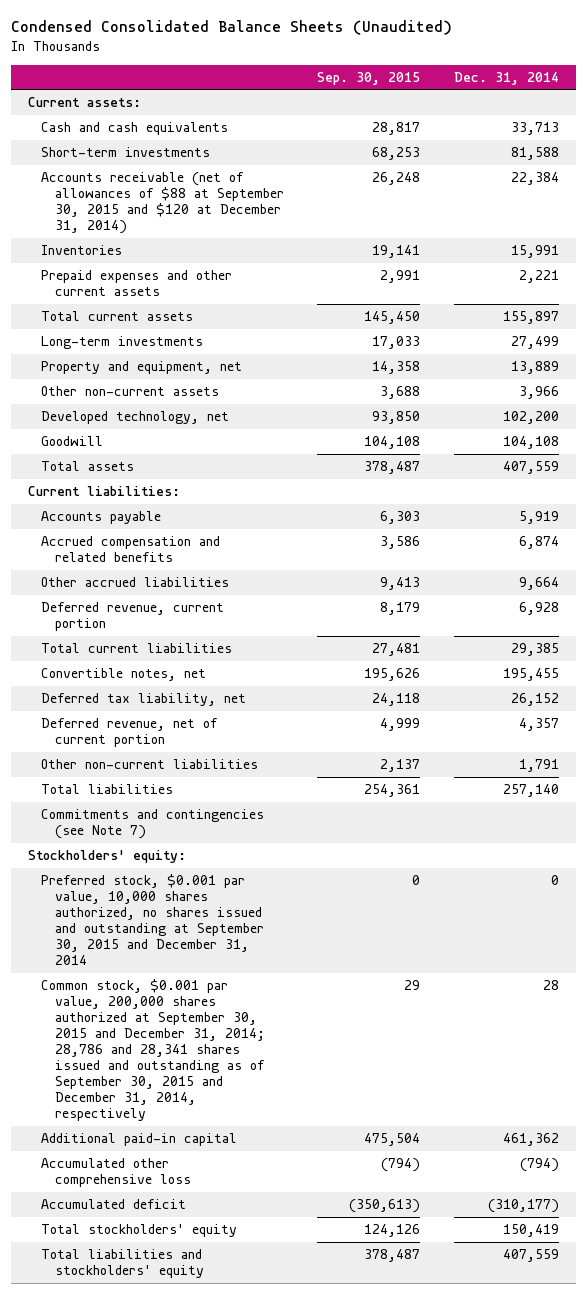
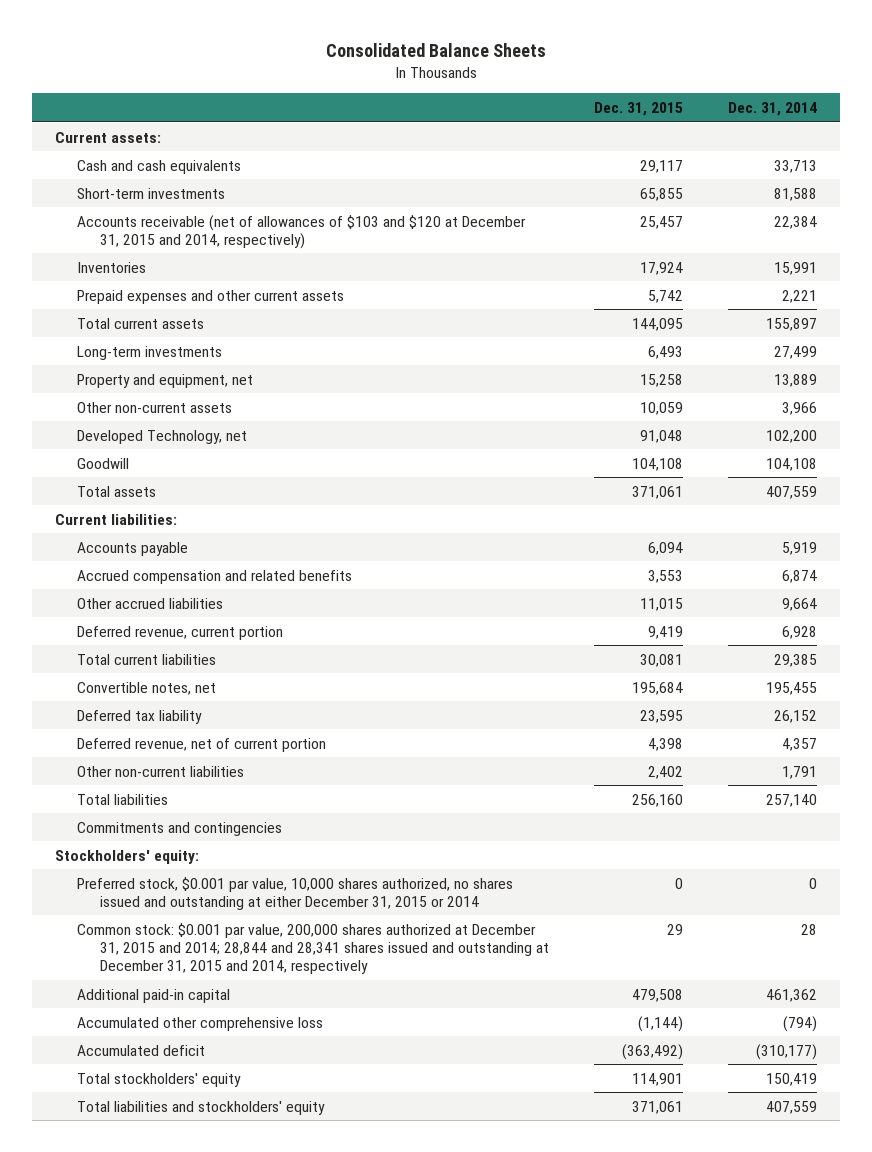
[11,20,453,36] Condensed Consolidated Balance Sheets (Unaudited) -> [326,42,547,57] Consolidated Balance Sheets
[317,71,421,85] Sep. 30, 2015 -> none
none -> [594,102,684,117] Dec. 31, 2015
[41,172,284,235] Accounts receivable (net of allowances of $88 at September 30, 2015 and $120 at December 31, 2014) -> [77,214,527,249] Accounts receivable (net of allowances of $103 and $120 at December 31, 2015 and 2014, respectively)
[41,411,230,425] Developed technology, net -> [77,429,248,444] Developed Technology, net
[41,693,247,707] Deferred tax liability, net -> [77,709,203,724] Deferred tax liability
[41,809,265,840] Commitments and contingencies (see Note 7) -> [77,821,283,836] Commitments and contingencies
[41,874,264,966] Preferred stock, $0.001 par value, 10,000 shares authorized, no shares issued and outstanding at September 30, 2015 and December 31, 2014 -> [77,876,514,910] Preferred stock, $0.001 par value, 10,000 shares authorized, no shares issued and outstanding at either December 31, 2015 or 2014
[41,979,265,1122] Common stock, $0.001 par value, 200,000 shares authorized at September 30, 2015 and December 31, 2014; 28,786 and 28,341 shares issued and outstanding as of September 30, 2015 and December 31, 2014, respectively -> [77,922,549,974] Common stock: $0.001 par value, 200,000 shares authorized at December 31, 2015 and 2014; 28,844 and 28,341 shares issued and outstanding at December 31, 2015 and 2014, respectively

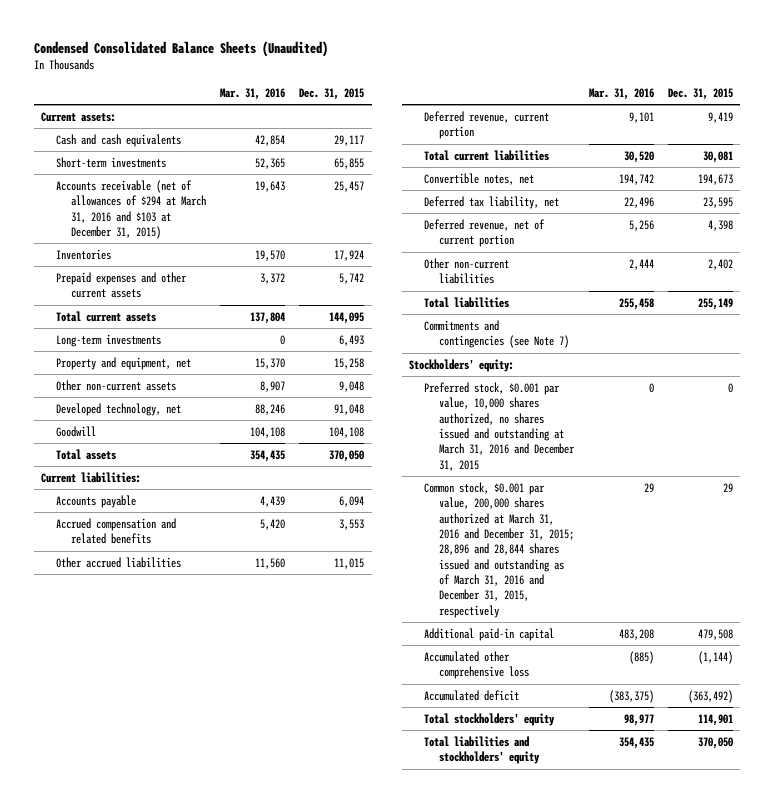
[326,42,547,57] Consolidated Balance Sheets -> [33,40,328,57] Condensed Consolidated Balance Sheets (Unaudited)
[728,102,818,117] Dec. 31, 2014 -> none
none -> [220,88,286,101] Mar. 31, 2016
[77,214,527,249] Accounts receivable (net of allowances of $103 and $120 at December 31, 2015 and 2014, respectively) -> [56,179,207,239] Accounts receivable (net of allowances of $294 at March 31, 2016 and $103 at December 31, 2015)
[640,401,684,415] 10,059 -> [339,380,365,392] 9,048
[77,429,248,444] Developed Technology, net -> [56,402,182,416] Developed technology, net
[632,485,684,499] 371,061 -> [329,449,365,462] 370,050
[632,681,684,695] 195,684 -> [697,173,733,185] 194,673
[77,709,203,724] Deferred tax liability -> [424,195,560,209] Deferred tax liability, net
[632,793,684,807] 256,160 -> [697,297,733,310] 255,149
[77,821,283,836] Commitments and contingencies -> [424,319,570,349] Commitments and contingencies (see Note 7)
[77,876,514,910] Preferred stock, $0.001 par value, 10,000 shares authorized, no shares issued and outstanding at either December 31, 2015 or 2014 -> [424,381,576,471] Preferred stock, $0.001 par value, 10,000 shares authorized, no shares issued and outstanding at March 31, 2016 and December 31, 2015
[77,922,549,974] Common stock: $0.001 par value, 200,000 shares authorized at December 31, 2015 and 2014; 28,844 and 28,341 shares issued and outstanding at December 31, 2015 and 2014, respectively -> [424,481,575,618] Common stock, $0.001 par value, 200,000 shares authorized at March 31, 2016 and December 31, 2015; 28,896 and 28,844 shares issued and outstanding as of March 31, 2016 and December 31, 2015, respectively
[632,1100,684,1114] 371,061 -> [697,736,733,749] 370,050

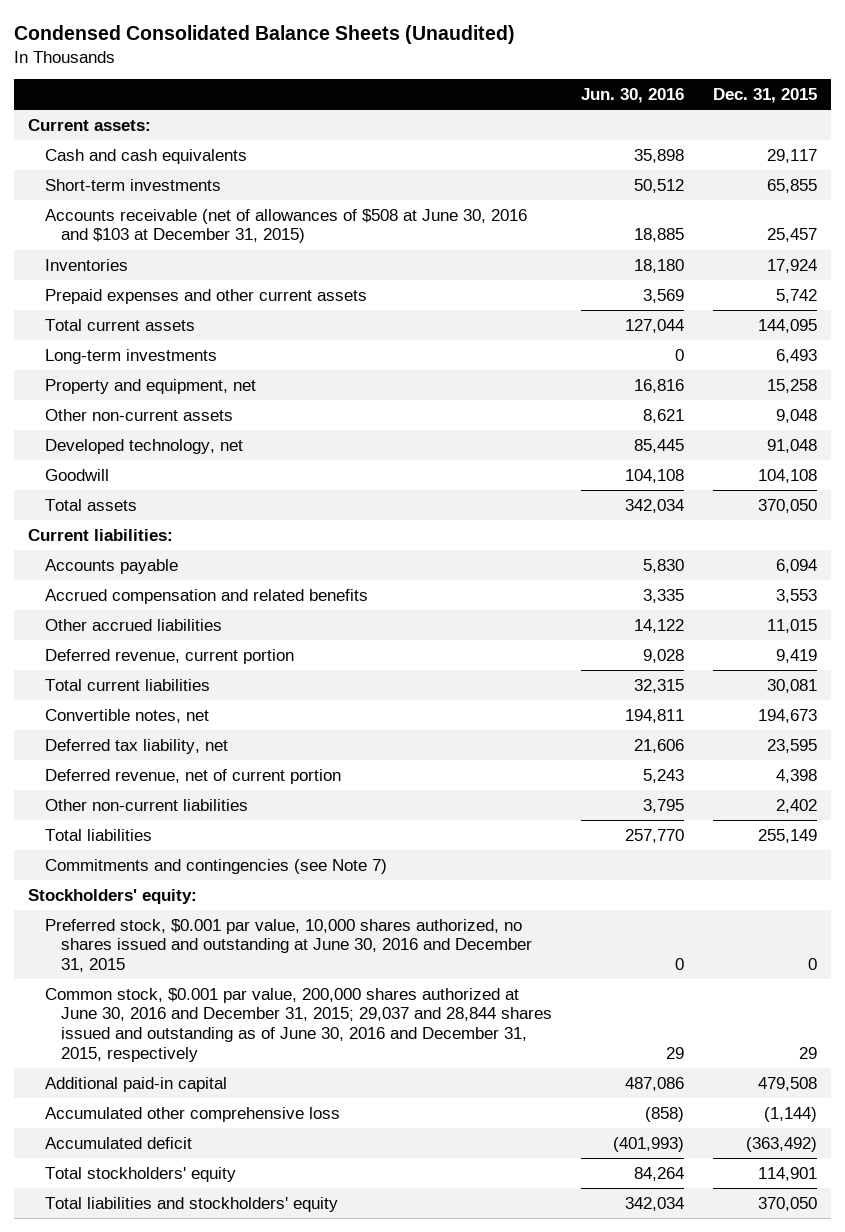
[220,88,286,101] Mar. 31, 2016 -> none
none -> [580,88,684,104] Jun. 30, 2016
[56,179,207,239] Accounts receivable (net of allowances of $294 at March 31, 2016 and $103 at December 31, 2015) -> [44,208,527,244] Accounts receivable (net of allowances of $508 at June 30, 2016 and $103 at December 31, 2015)
[424,381,576,471] Preferred stock, $0.001 par value, 10,000 shares authorized, no shares issued and outstanding at March 31, 2016 and December 31, 2015 -> [44,918,532,973] Preferred stock, $0.001 par value, 10,000 shares authorized, no shares issued and outstanding at June 30, 2016 and December 31, 2015
[424,481,575,618] Common stock, $0.001 par value, 200,000 shares authorized at March 31, 2016 and December 31, 2015; 28,896 and 28,844 shares issued and outstanding as of March 31, 2016 and December 31, 2015, respectively -> [44,987,552,1063] Common stock, $0.001 par value, 200,000 shares authorized at June 30, 2016 and December 31, 2015; 29,037 and 28,844 shares issued and outstanding as of June 30, 2016 and December 31, 2015, respectively

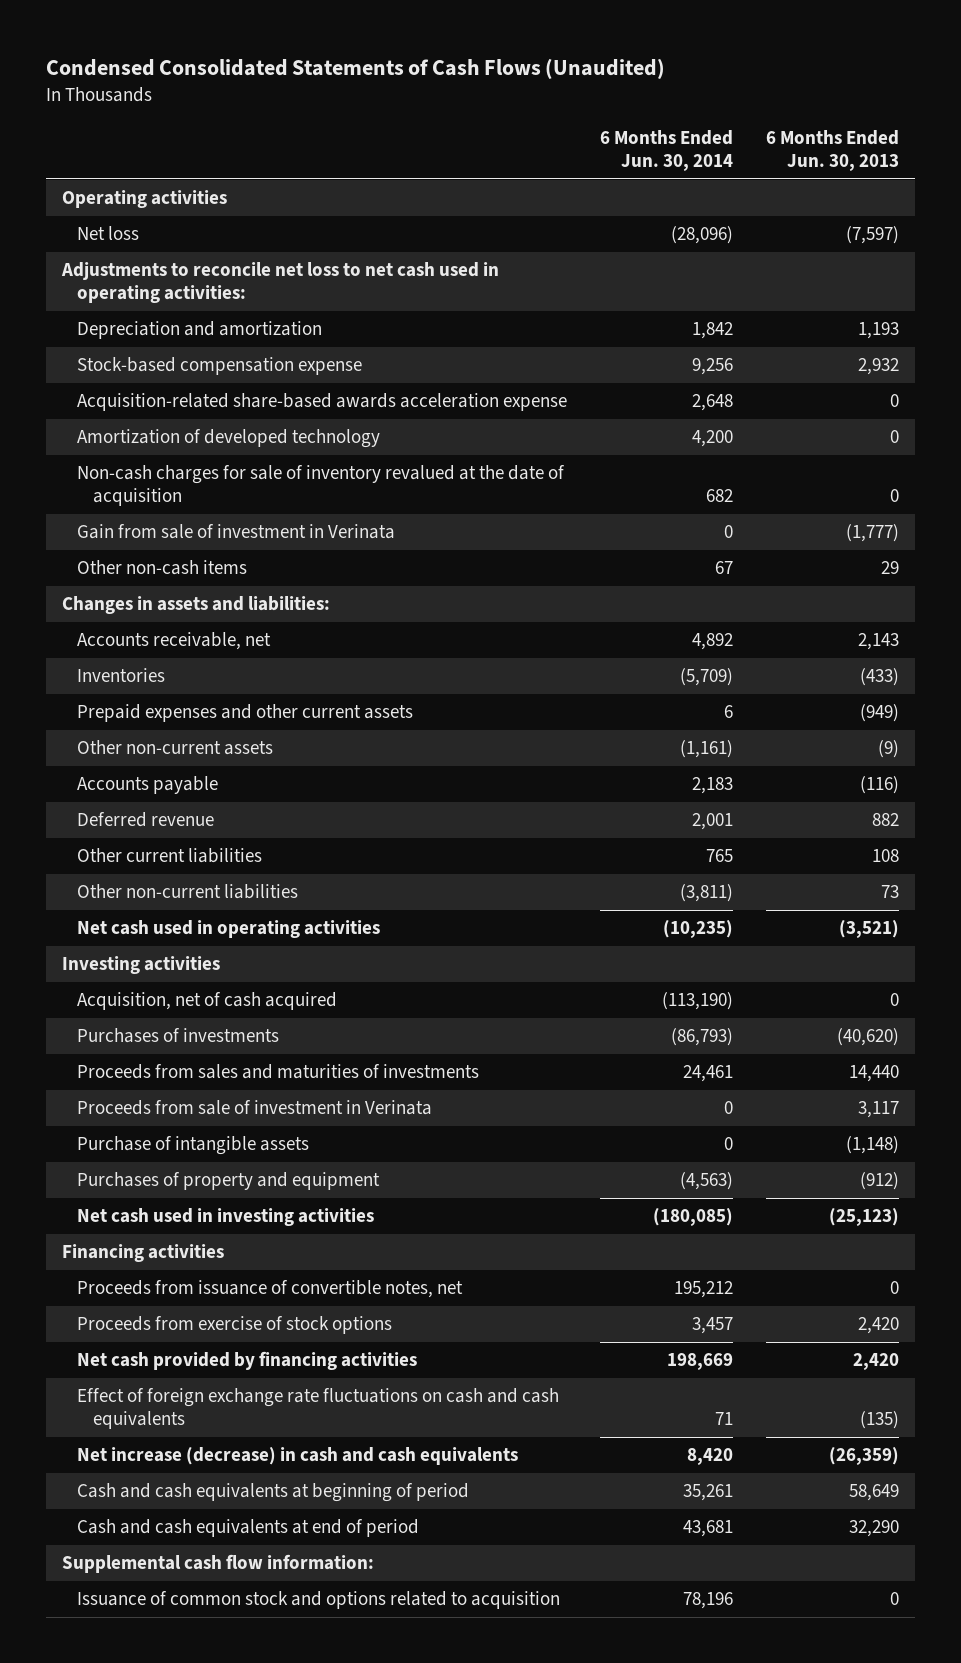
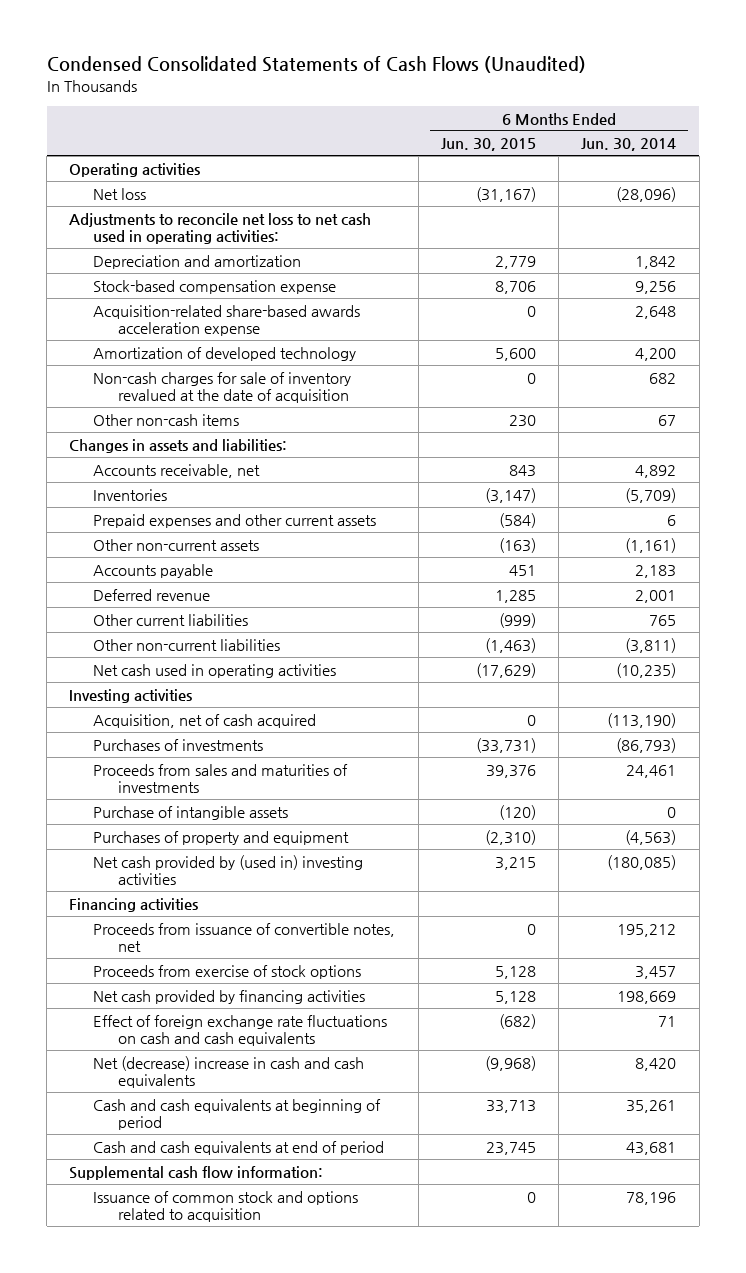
[765,130,899,172] 6 Months Ended Jun. 30, 2013 -> none
none -> [440,138,536,152] Jun. 30, 2015
[77,524,396,540] Gain from sale of investment in Verinata -> none
[77,1100,433,1116] Proceeds from sale of investment in Verinata -> none
[77,1208,375,1227] Net cash used in investing activities -> [93,854,364,886] Net cash provided by (used in) investing activities
[77,1447,519,1466] Net increase (decrease) in cash and cash equivalents -> [93,1055,365,1089] Net (decrease) increase in cash and cash equivalents

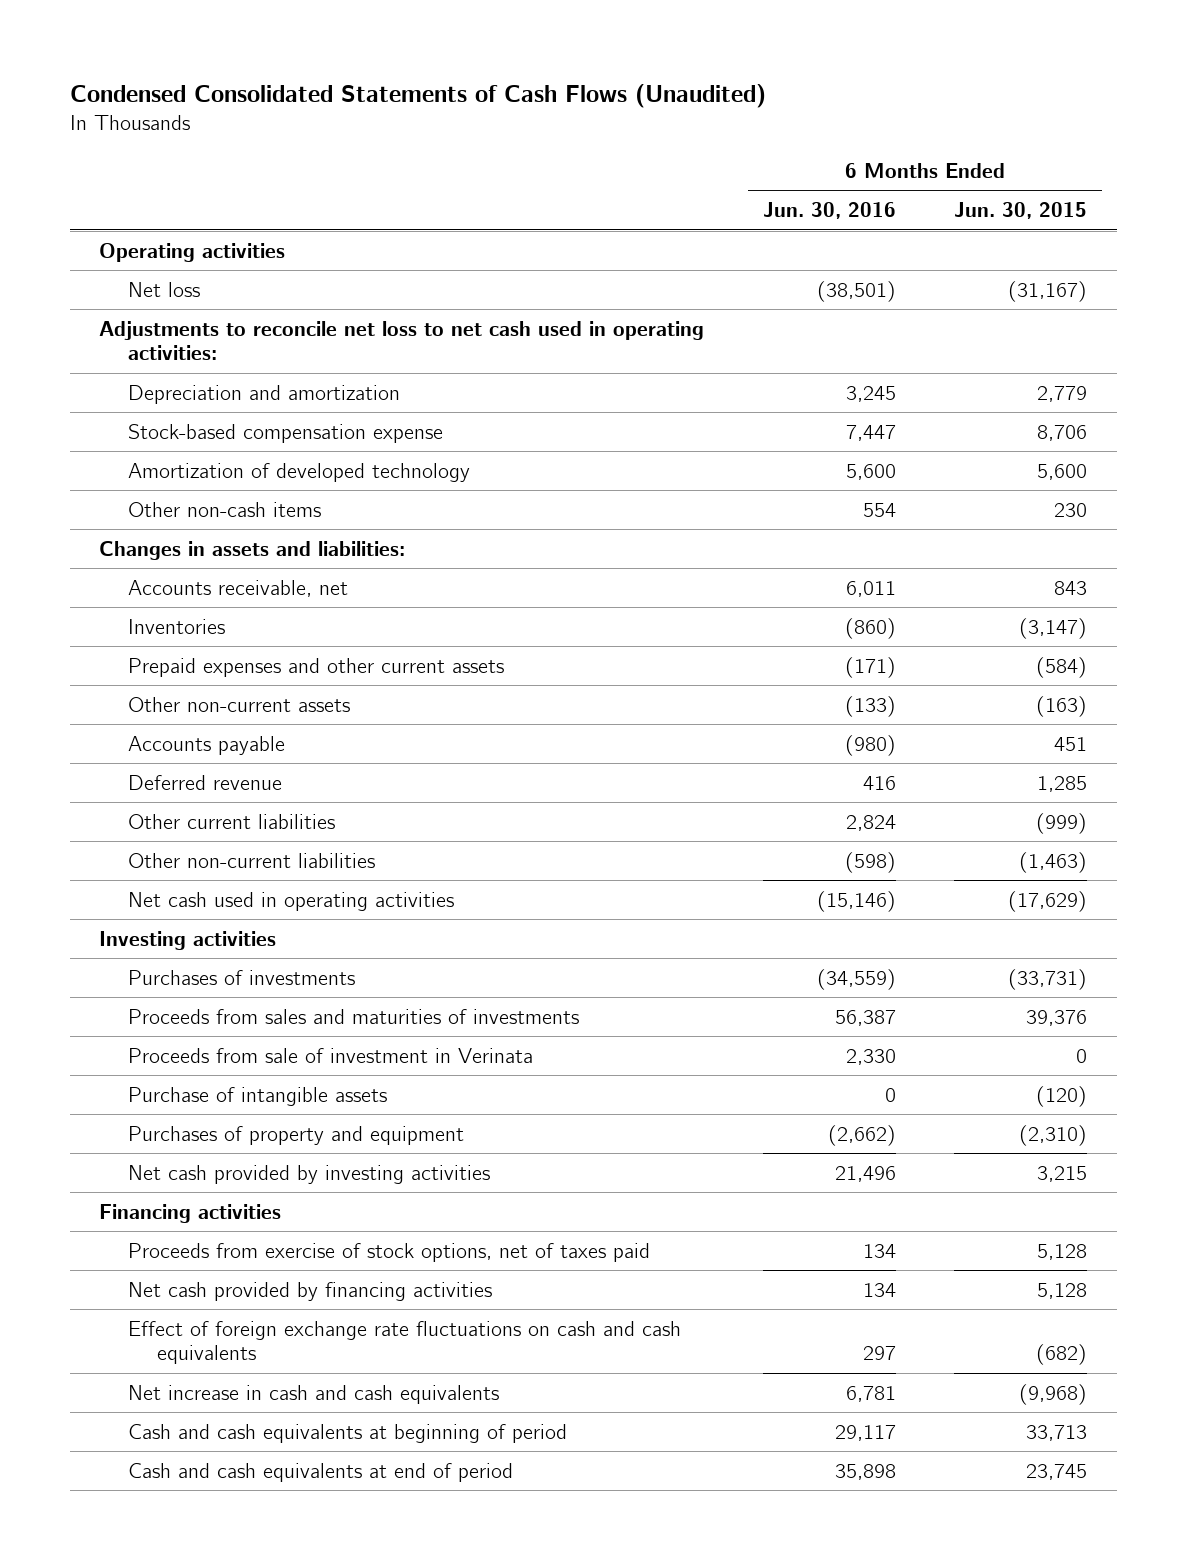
[581,138,677,152] Jun. 30, 2014 -> none
none -> [762,202,896,220] Jun. 30, 2016
[93,304,361,337] Acquisition-related share-based awards acceleration expense -> none
[93,371,352,404] Non-cash charges for sale of inventory revalued at the date of acquisition -> none
[93,713,317,728] Acquisition, net of cash acquired -> none
none -> [127,1047,533,1063] Proceeds from sale of investment in Verinata
[93,854,364,886] Net cash provided by (used in) investing activities -> [127,1164,490,1184] Net cash provided by investing activities
[93,922,396,953] Proceeds from issuance of convertible notes, net -> none
[93,964,362,979] Proceeds from exercise of stock options -> [127,1242,650,1262] Proceeds from exercise of stock options, net of taxes paid
[93,1055,365,1089] Net (decrease) increase in cash and cash equivalents -> [127,1384,499,1404] Net increase in cash and cash equivalents
[69,1165,324,1180] Supplemental cash flow information: -> none
[93,1190,359,1223] Issuance of common stock and options related to acquisition -> none

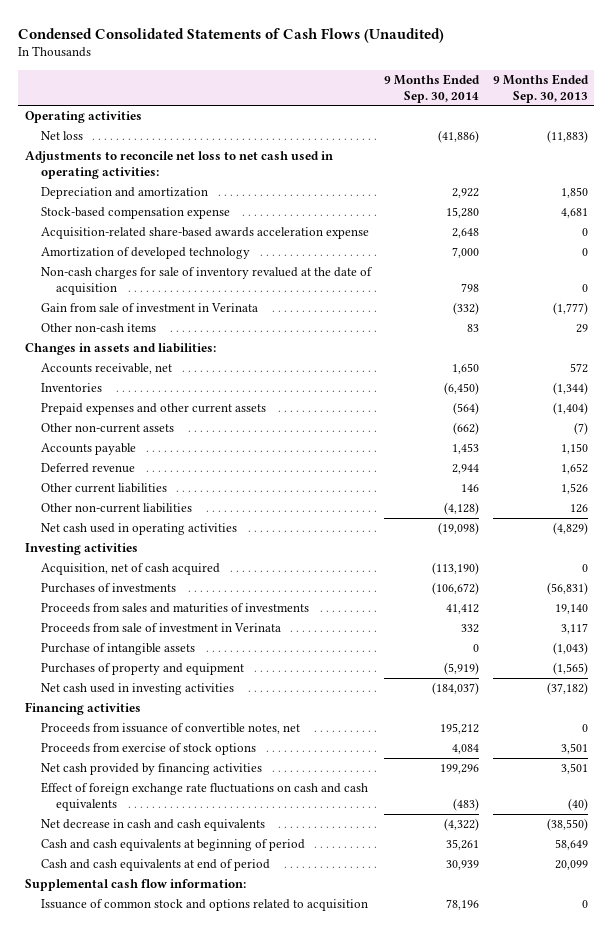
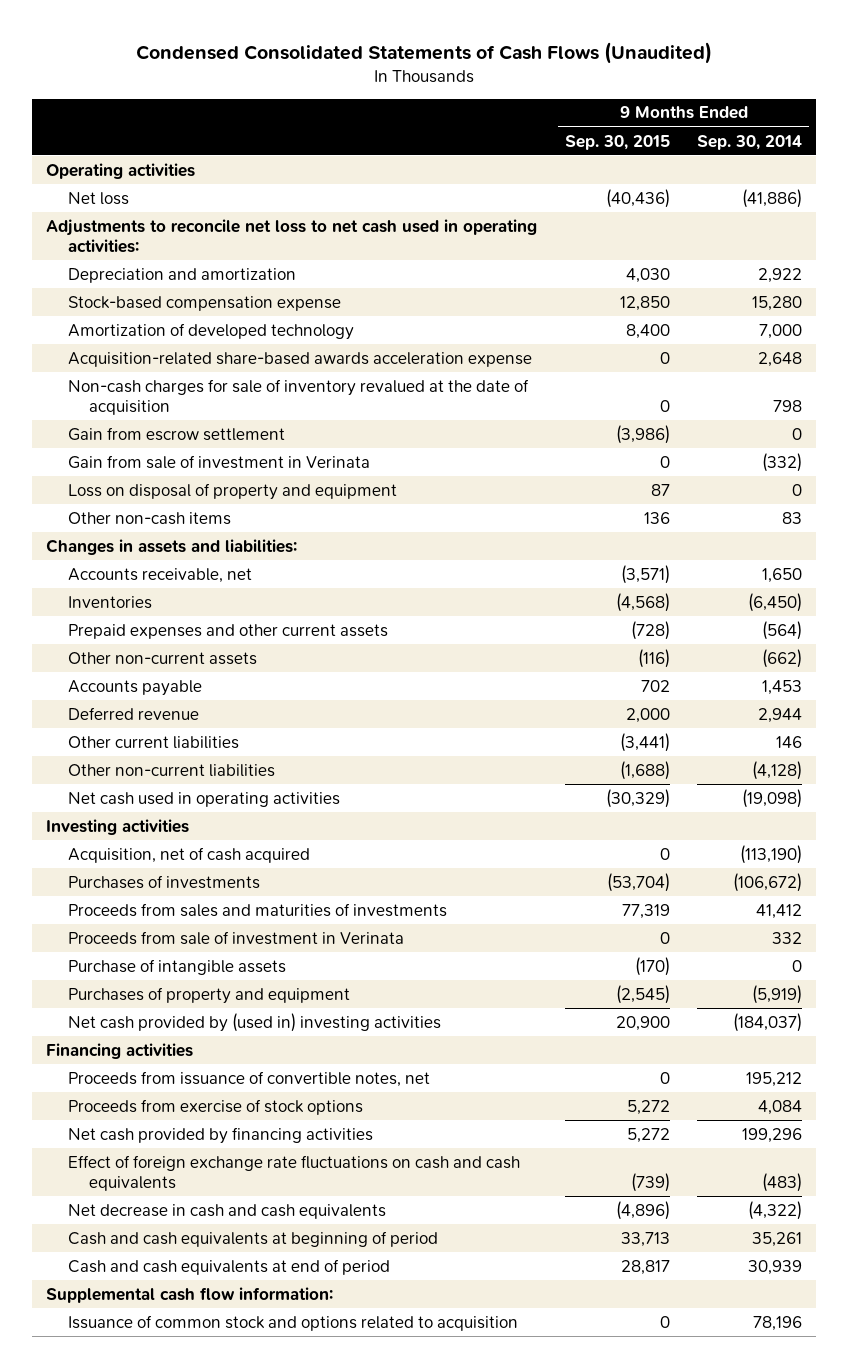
[492,73,589,103] 9 Months Ended Sep. 30, 2013 -> none
none -> [564,134,670,150] Sep. 30, 2015
[40,227,369,240] Acquisition-related share-based awards acceleration expense -> [67,351,532,367] Acquisition-related share-based awards acceleration expense
none -> [67,426,285,441] Gain from escrow settlement
none -> [67,482,397,500] Loss on disposal of property and equipment
[40,683,234,696] Net cash used in investing activities -> [67,1012,441,1032] Net cash provided by (used in) investing activities

